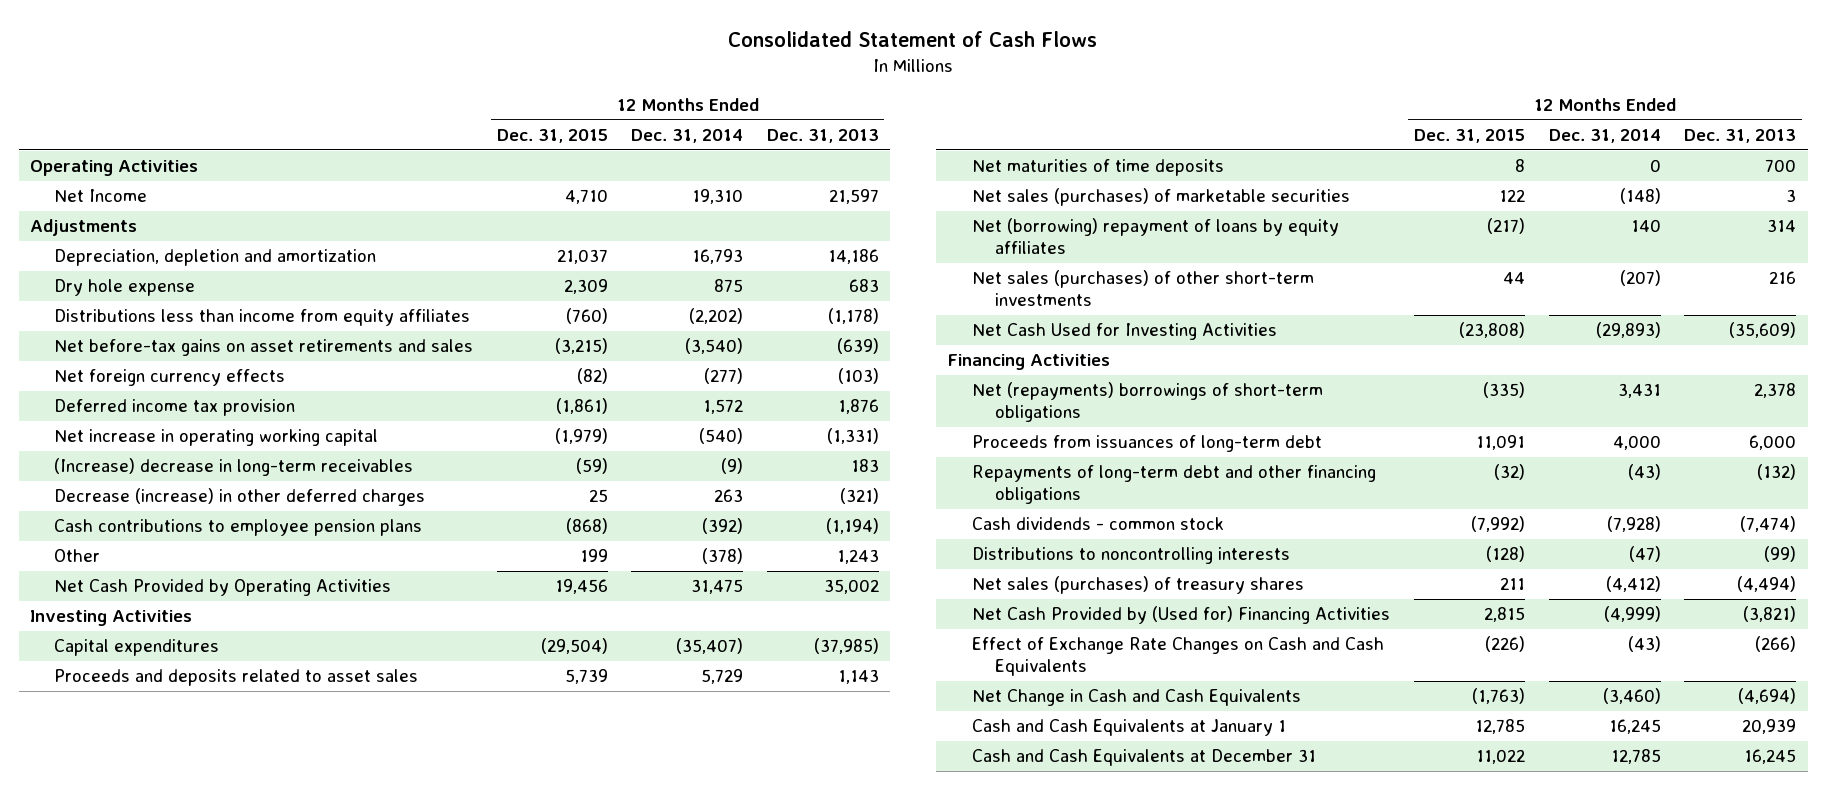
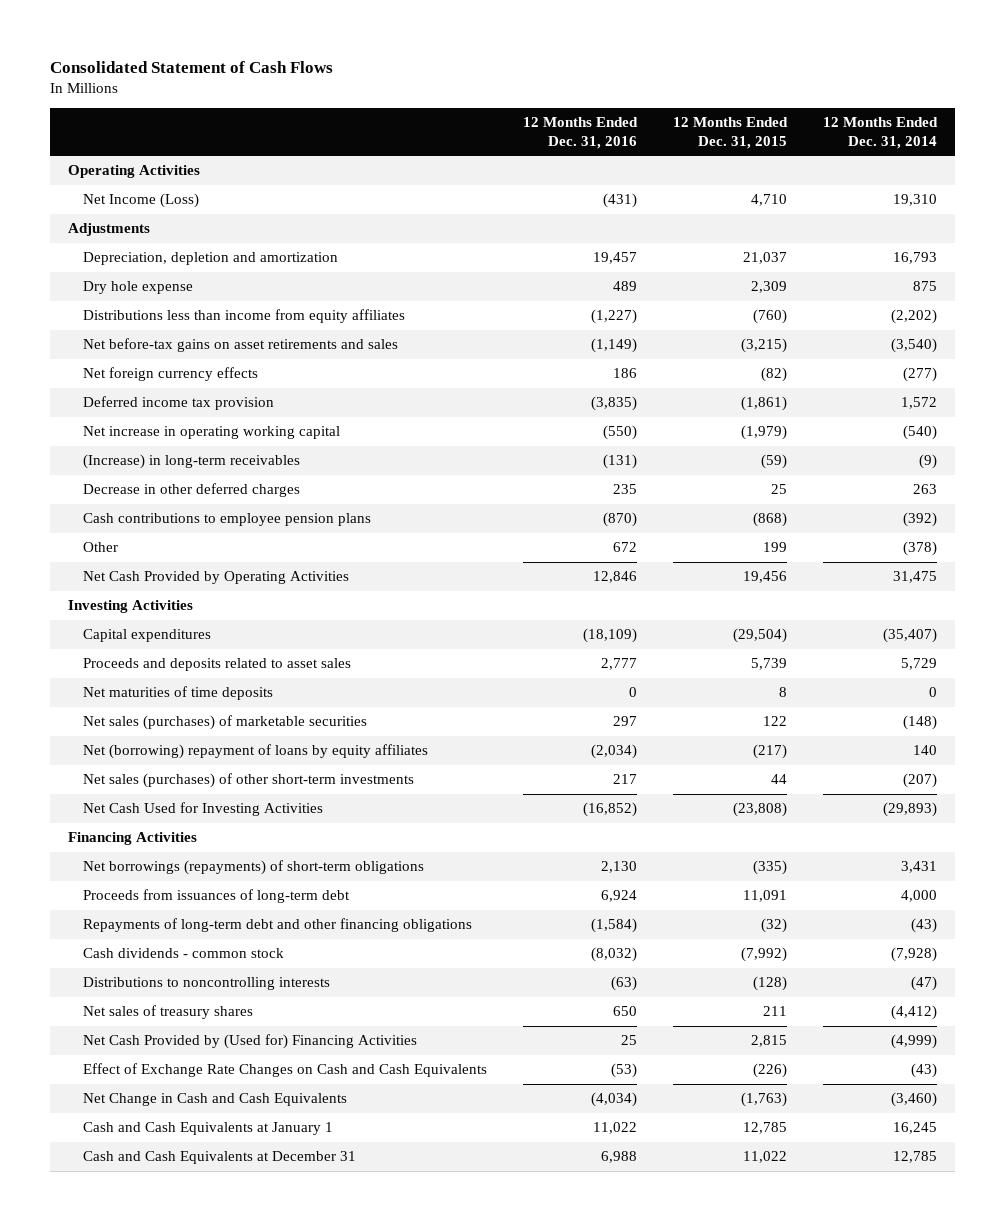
[766,128,879,143] Dec. 31, 2013 -> none
none -> [523,117,639,149] 12 Months Ended Dec. 31, 2016
[54,189,148,203] Net Income -> [83,193,200,209] Net Income (Loss)
[54,458,414,477] (Increase) decrease in long-term receivables -> [83,454,301,470] (Increase) in long-term receivables
[54,488,426,507] Decrease (increase) in other deferred charges -> [83,483,301,498] Decrease in other deferred charges
[971,382,1323,423] Net (repayments) borrowings of short-term obligations -> [83,860,425,876] Net borrowings (repayments) of short-term obligations
[971,576,1304,595] Net sales (purchases) of treasury shares -> [83,1005,254,1020] Net sales of treasury shares

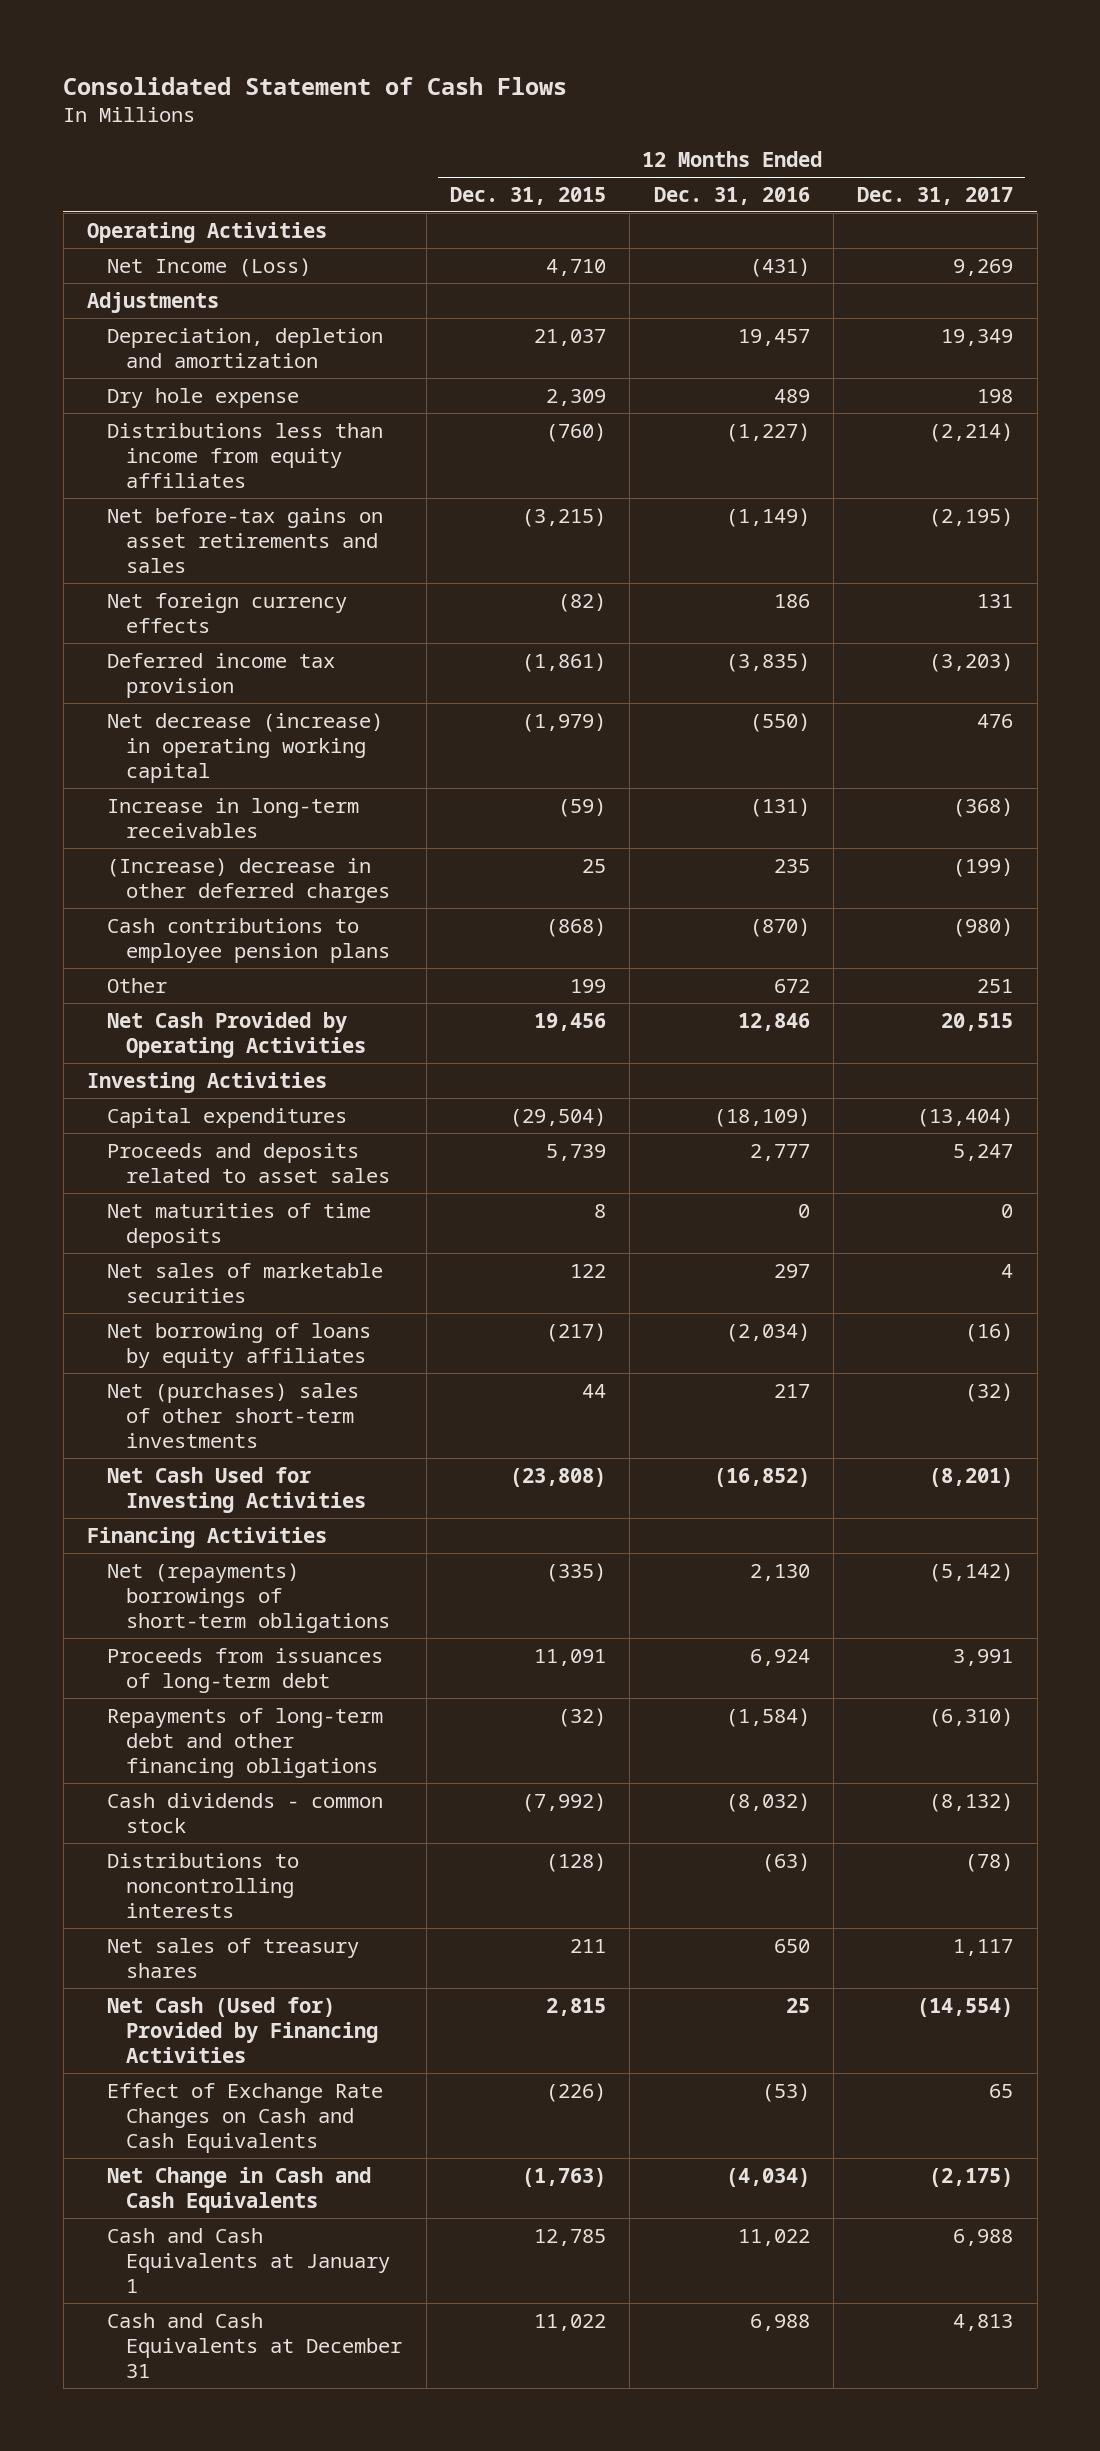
[823,117,939,149] 12 Months Ended Dec. 31, 2014 -> none
none -> [857,186,1014,205] Dec. 31, 2017
[83,426,341,440] Net increase in operating working capital -> [106,712,383,784] Net decrease (increase) in operating working capital
[83,454,301,470] (Increase) in long-term receivables -> [106,797,359,838] Increase in long-term receivables
[83,483,301,498] Decrease in other deferred charges -> [106,857,391,903] (Increase) decrease in other deferred charges
[83,715,368,731] Net sales (purchases) of marketable securities -> [106,1262,383,1303] Net sales of marketable securities
[83,744,429,760] Net (borrowing) repayment of loans by equity affiliates -> [106,1322,371,1368] Net borrowing of loans by equity affiliates
[83,773,415,789] Net sales (purchases) of other short-term investments -> [106,1382,359,1449] Net (purchases) sales of other short-term investments
[83,860,425,876] Net borrowings (repayments) of short-term obligations -> [106,1562,391,1634] Net (repayments) borrowings of short-term obligations
[83,1034,418,1050] Net Cash Provided by (Used for) Financing Activities -> [106,1996,379,2064] Net Cash (Used for) Provided by Financing Activities

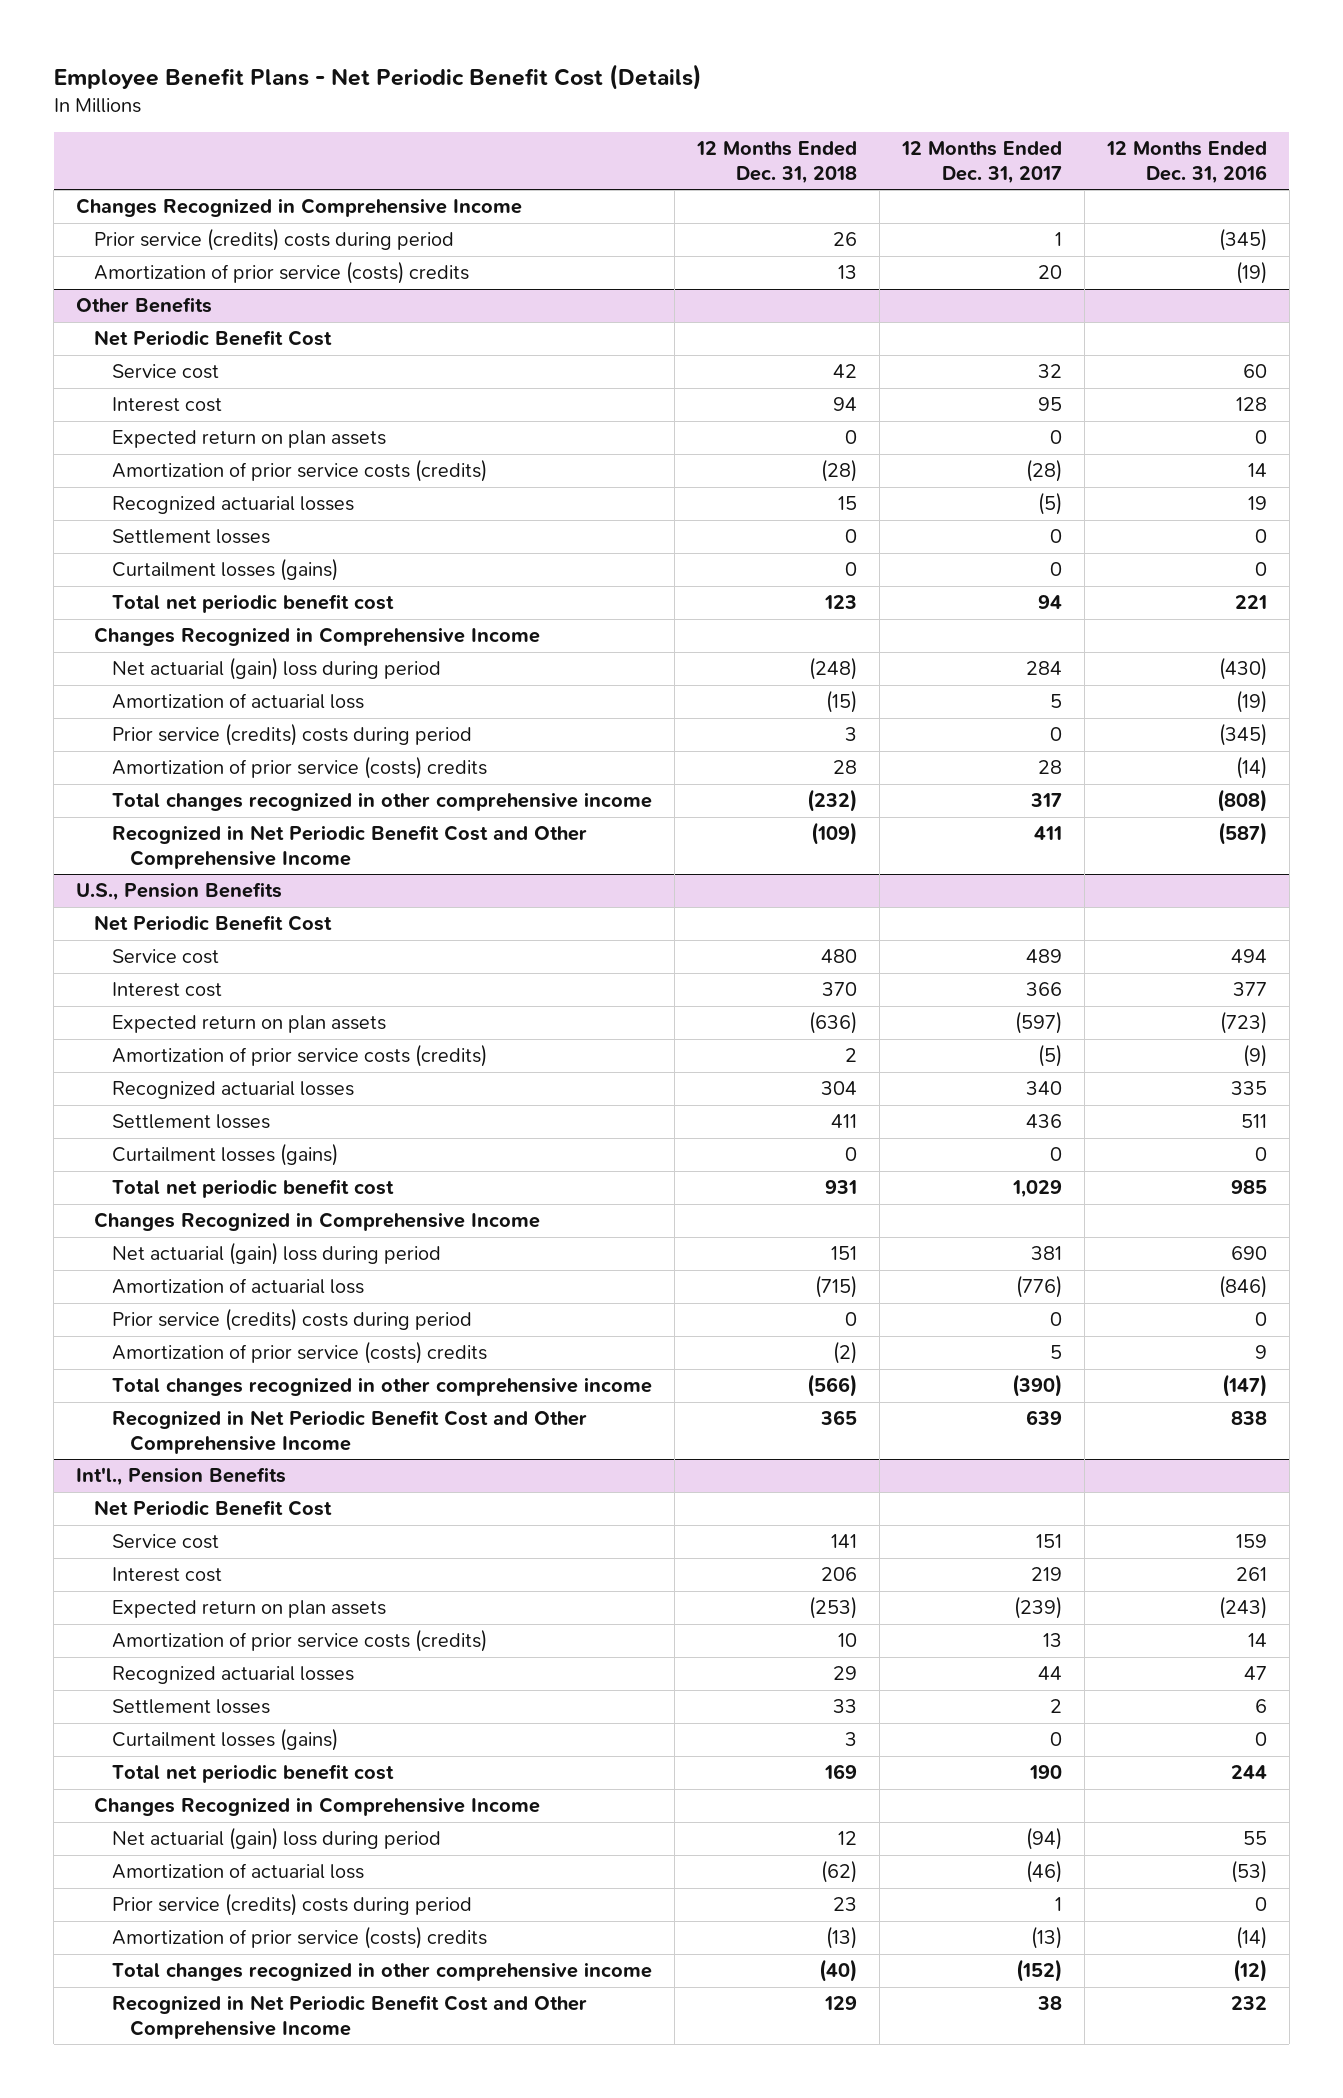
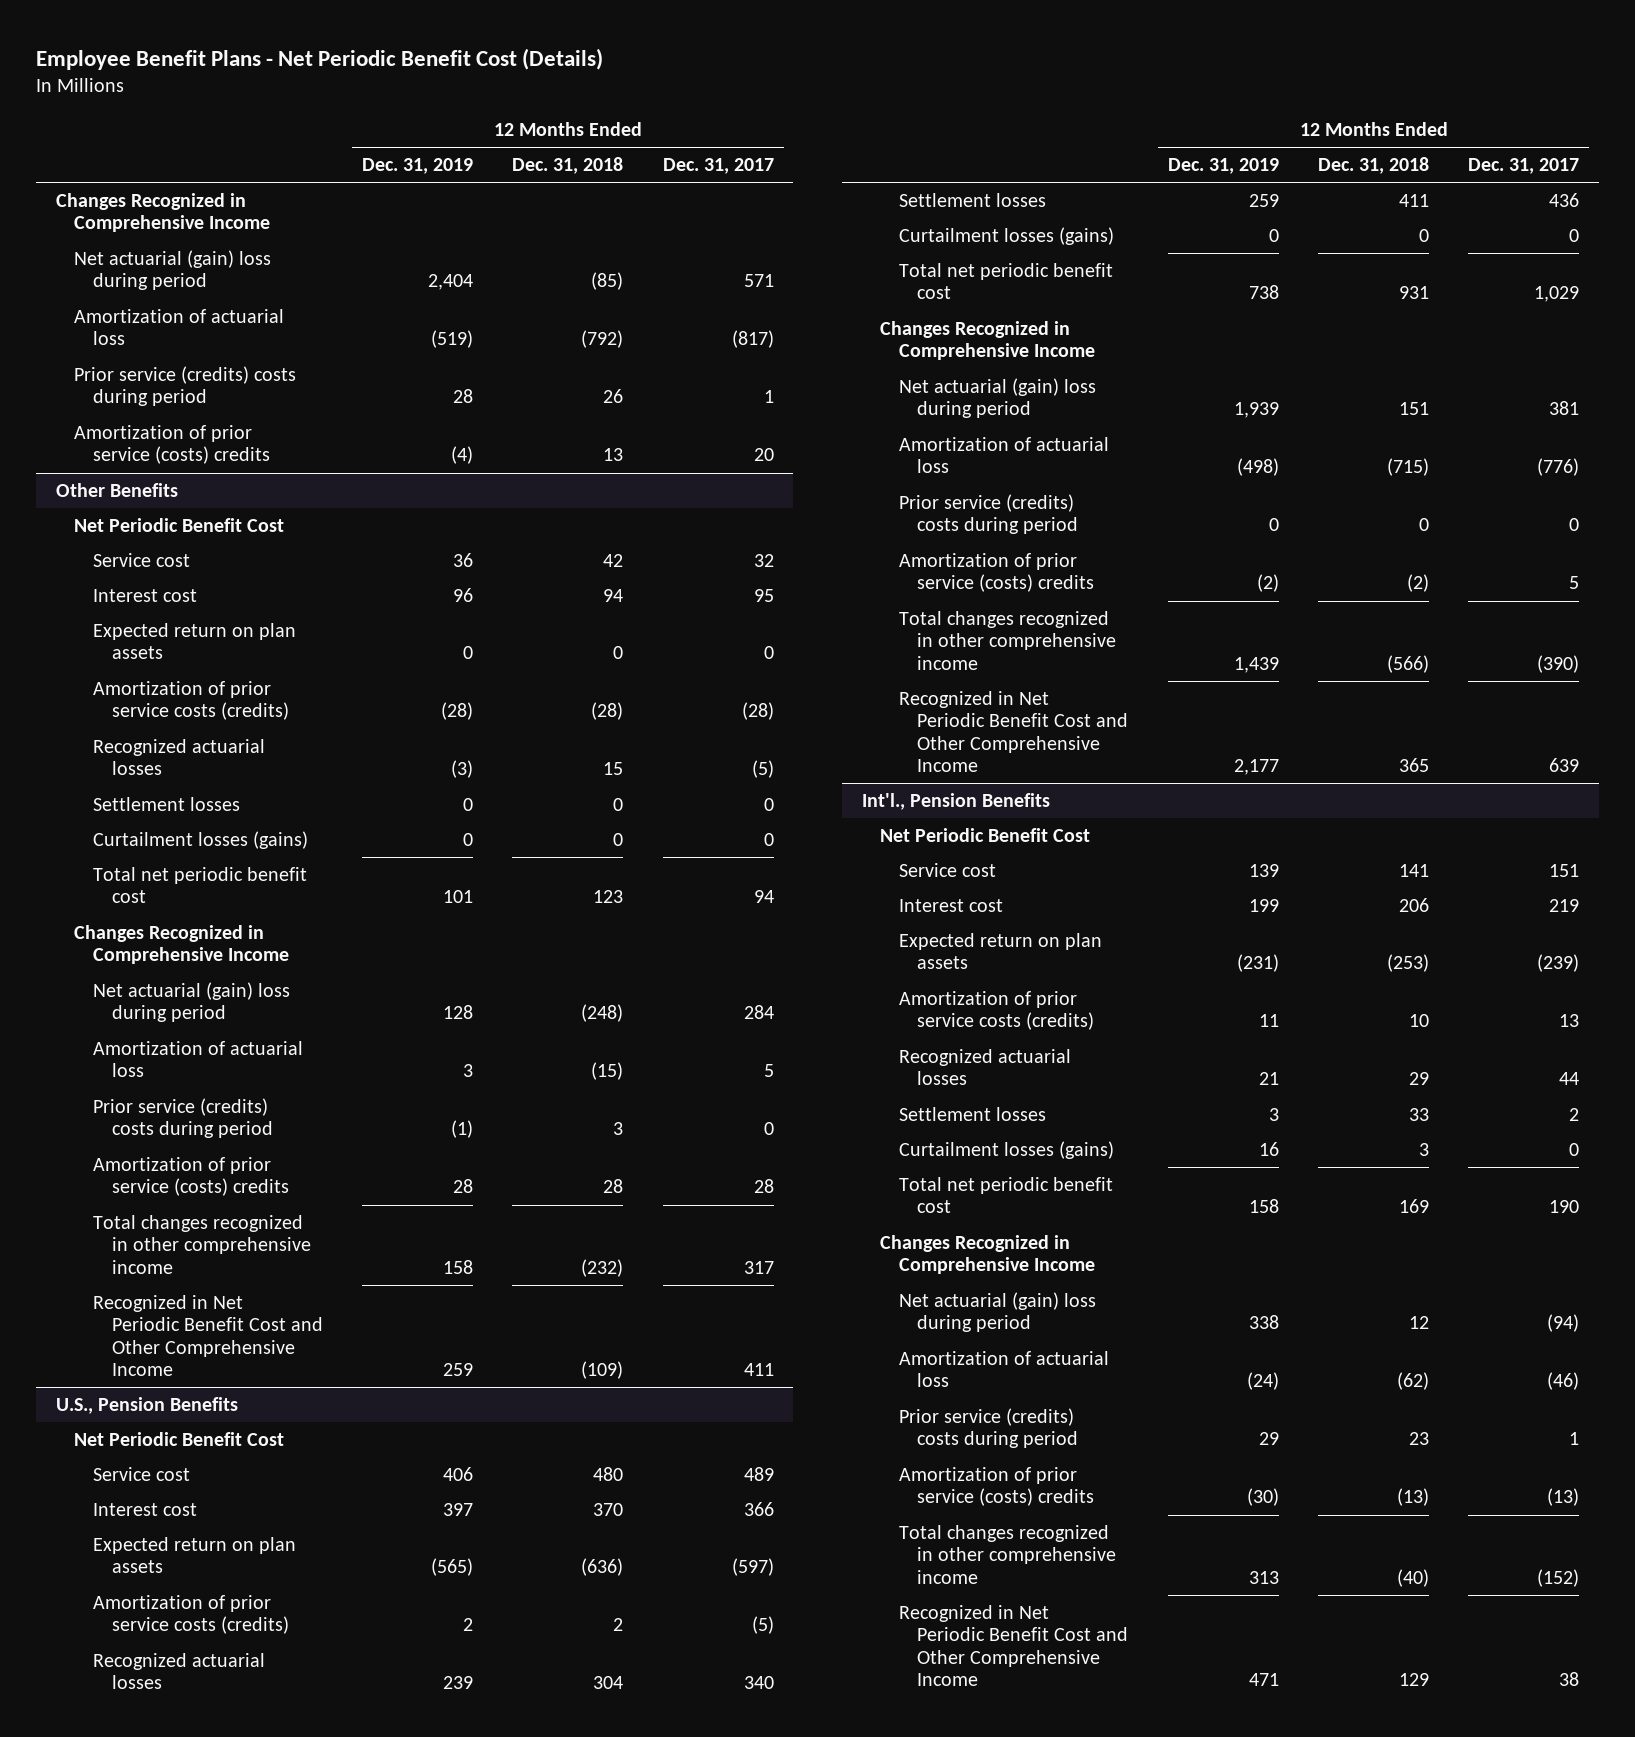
[1105,140,1267,184] 12 Months Ended Dec. 31, 2016 -> none
none -> [361,158,473,175] Dec. 31, 2019
none -> [74,249,272,291] Net actuarial (gain) loss during period
none -> [74,308,285,346] Amortization of actuarial loss

